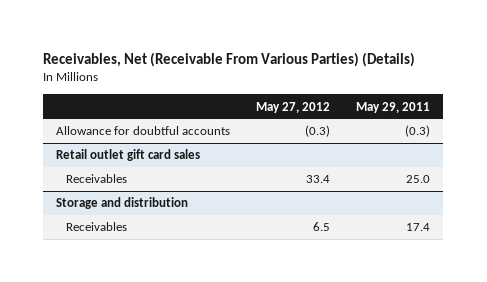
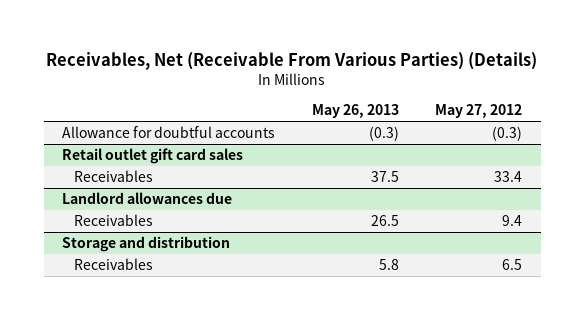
[356,101,431,113] May 29, 2011 -> none
none -> [311,104,399,119] May 26, 2013
none -> [62,192,233,205] Landlord allowances due
none -> [74,214,154,227] Receivables

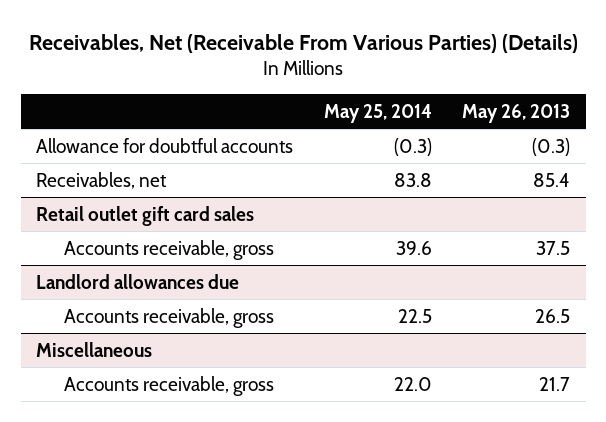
[435,104,523,119] May 27, 2012 -> none
none -> [323,103,432,123] May 25, 2014
none -> [36,171,168,189] Receivables, net
[74,170,154,183] Receivables -> [63,239,274,260] Accounts receivable, gross
[62,236,231,253] Storage and distribution -> none
[74,258,154,271] Receivables -> none
[74,214,154,227] Receivables -> [63,307,274,328] Accounts receivable, gross
none -> [36,341,153,357] Miscellaneous
none -> [63,375,274,396] Accounts receivable, gross

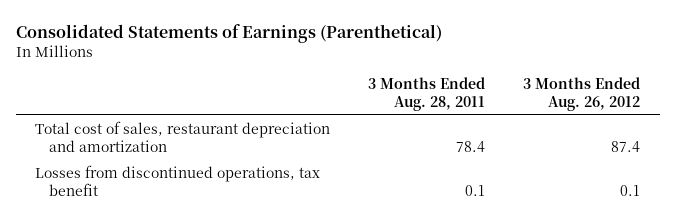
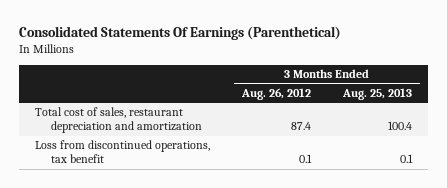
[15,23,442,43] Consolidated Statements of Earnings (Parenthetical) -> [19,26,342,41] Consolidated Statements Of Earnings (Parenthetical)
[368,76,486,111] 3 Months Ended Aug. 28, 2011 -> none
none -> [341,88,412,101] Aug. 25, 2013
[34,165,320,197] Losses from discontinued operations, tax benefit -> [35,140,211,164] Loss from discontinued operations, tax benefit

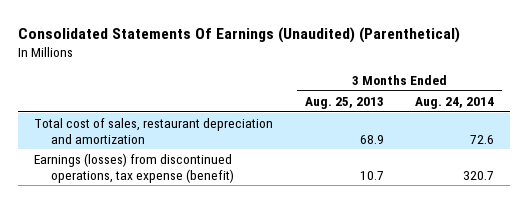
[19,26,342,41] Consolidated Statements Of Earnings (Parenthetical) -> [17,26,460,43] Consolidated Statements Of Earnings (Unaudited) (Parenthetical)
[241,88,312,101] Aug. 26, 2012 -> none
none -> [415,97,495,110] Aug. 24, 2014
[387,121,412,131] 100.4 -> [359,134,384,144] 68.9
[35,140,211,164] Loss from discontinued operations, tax benefit -> [33,153,234,183] Earnings (losses) from discontinued operations, tax expense (benefit)
[399,154,413,164] 0.1 -> [359,170,384,180] 10.7

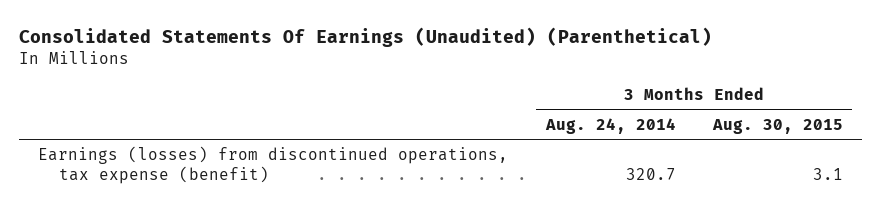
[304,97,384,110] Aug. 25, 2013 -> none
none -> [711,118,843,134] Aug. 30, 2015
[33,118,273,144] Total cost of sales, restaurant depreciation and amortization -> none

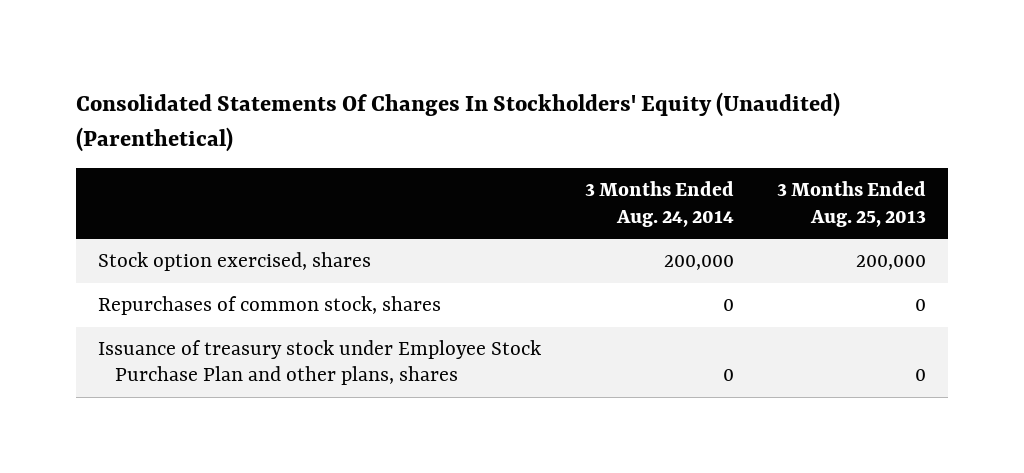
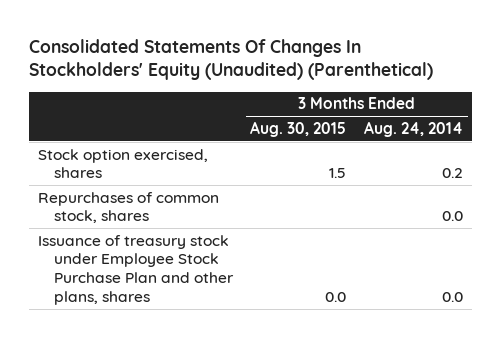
[777,181,927,227] 3 Months Ended Aug. 25, 2013 -> none
none -> [250,120,347,137] Aug. 30, 2015
[663,255,734,271] 200,000 -> [442,168,464,179] 0.2
[722,299,734,312] 0 -> [442,211,464,222] 0.0
[722,369,734,382] 0 -> [442,291,464,302] 0.0

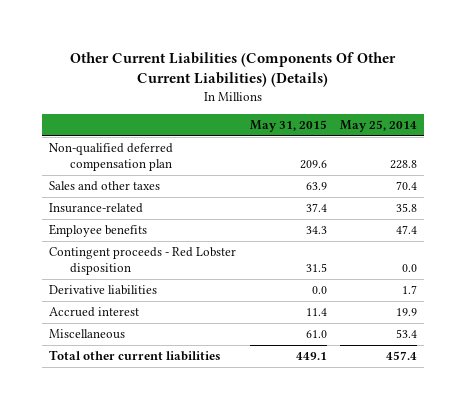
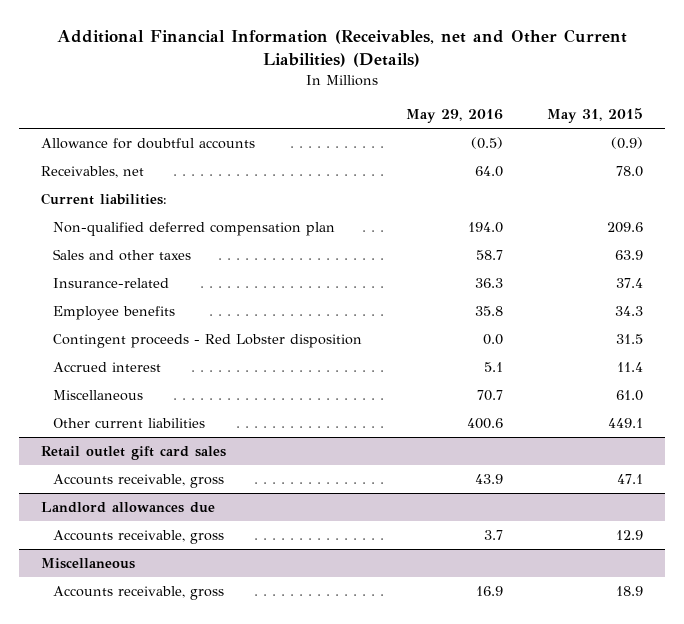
[70,51,397,88] Other Current Liabilities (Components Of Other Current Liabilities) (Details) -> [57,29,628,68] Additional Financial Information (Receivables, net and Other Current Liabilities) (Details)
[340,120,418,133] May 25, 2014 -> none
none -> [405,108,503,123] May 29, 2016
none -> [41,138,256,150] Allowance for doubtful accounts
none -> [41,166,145,179] Receivables, net
none -> [41,193,168,206] Current liabilities:
[49,285,158,296] Derivative liabilities -> none
[49,350,222,362] Total other current liabilities -> [52,418,205,429] Other current liabilities
none -> [41,446,227,461] Retail outlet gift card sales
none -> [52,474,224,489] Accounts receivable, gross
none -> [41,502,216,514] Landlord allowances due
none -> [52,530,224,545] Accounts receivable, gross
none -> [41,558,136,570] Miscellaneous
none -> [52,586,224,601] Accounts receivable, gross

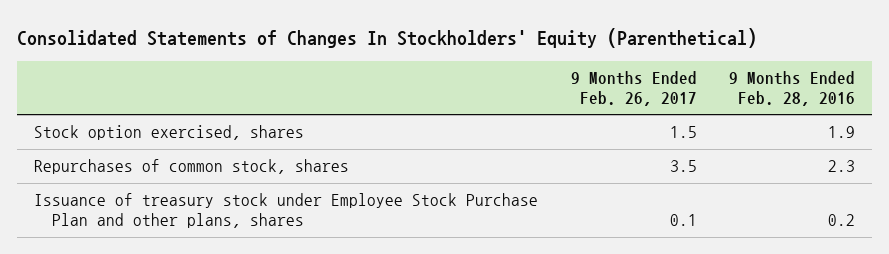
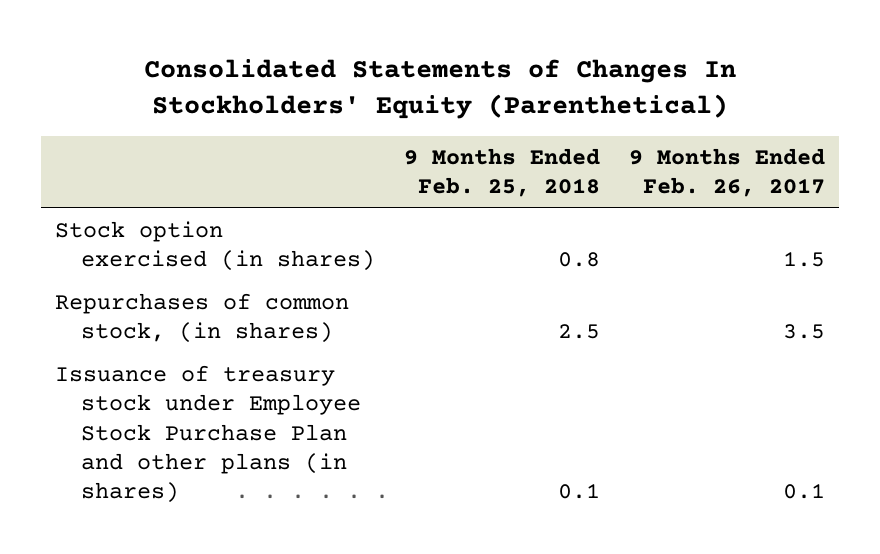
[729,70,856,106] 9 Months Ended Feb. 28, 2016 -> none
none -> [403,148,600,198] 9 Months Ended Feb. 25, 2018
[33,125,304,141] Stock option exercised, shares -> [55,220,375,272] Stock option exercised (in shares)
[33,159,349,175] Repurchases of common stock, shares -> [55,292,350,344] Repurchases of common stock, (in shares)
[33,193,538,229] Issuance of treasury stock under Employee Stock Purchase Plan and other plans, shares -> [55,364,361,504] Issuance of treasury stock under Employee Stock Purchase Plan and other plans (in shares)

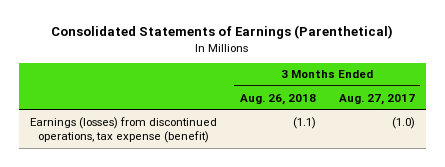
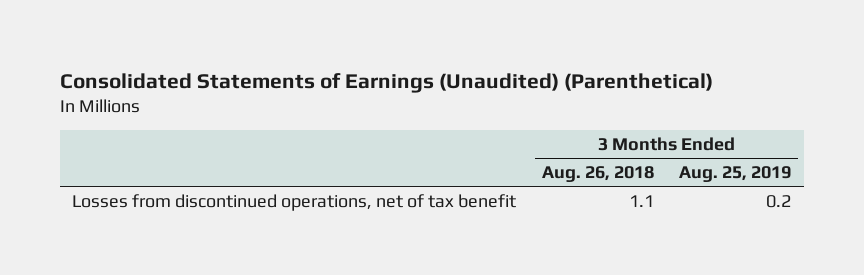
[51,25,394,40] Consolidated Statements of Earnings (Parenthetical) -> [59,72,713,93] Consolidated Statements of Earnings (Unaudited) (Parenthetical)
[338,93,415,105] Aug. 27, 2017 -> none
none -> [679,166,792,183] Aug. 25, 2019
[30,116,218,144] Earnings (losses) from discontinued operations, tax expense (benefit) -> [72,193,517,211] Losses from discontinued operations, net of tax benefit
[292,116,316,129] (1.1) -> [628,194,654,207] 1.1

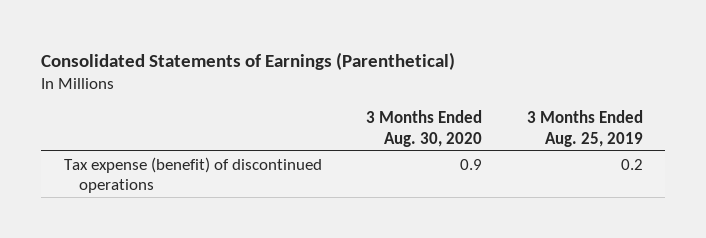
[59,72,713,93] Consolidated Statements of Earnings (Unaudited) (Parenthetical) -> [41,51,456,70] Consolidated Statements of Earnings (Parenthetical)
[541,166,654,183] Aug. 26, 2018 -> none
none -> [366,110,483,147] 3 Months Ended Aug. 30, 2020
[72,193,517,211] Losses from discontinued operations, net of tax benefit -> [63,156,322,194] Tax expense (benefit) of discontinued operations

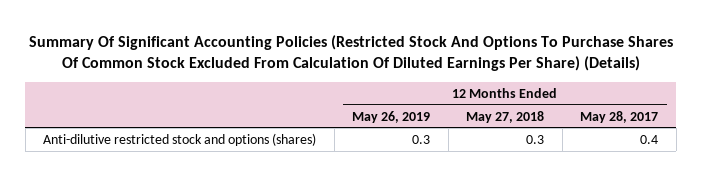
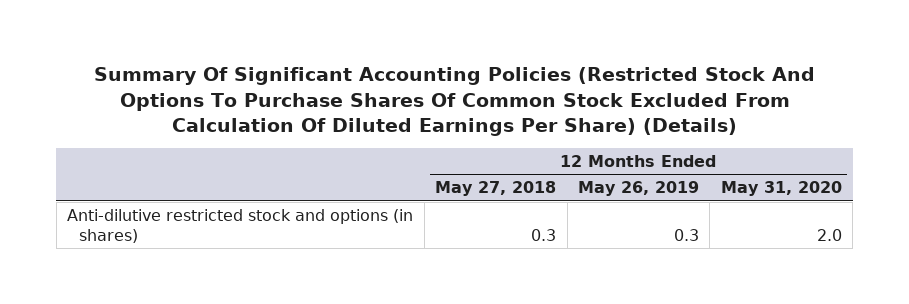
[580,110,659,123] May 28, 2017 -> none
none -> [720,181,842,197] May 31, 2020
[43,132,317,146] Anti-dilutive restricted stock and options (shares) -> [67,209,414,243] Anti-dilutive restricted stock and options (in shares)

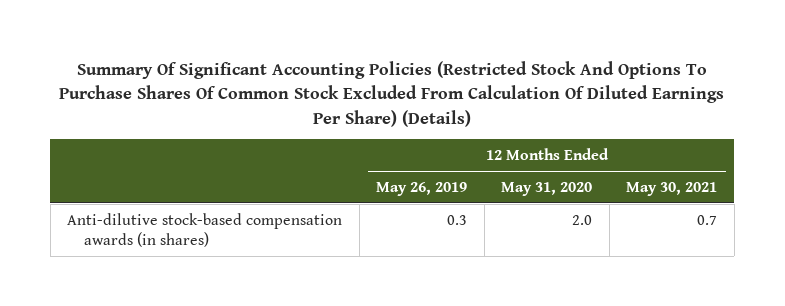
[435,181,557,197] May 27, 2018 -> none
none -> [626,181,718,196] May 30, 2021
[67,209,414,243] Anti-dilutive restricted stock and options (in shares) -> [67,212,343,247] Anti-dilutive stock-based compensation awards (in shares)

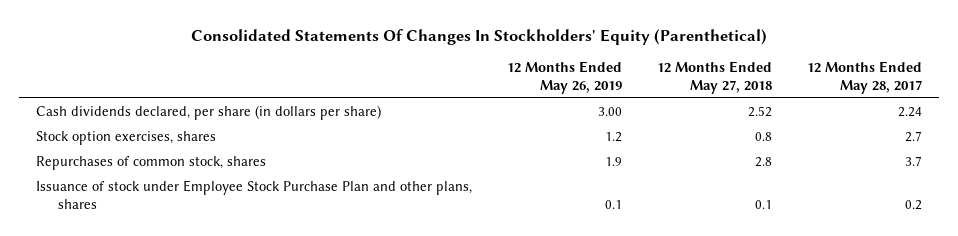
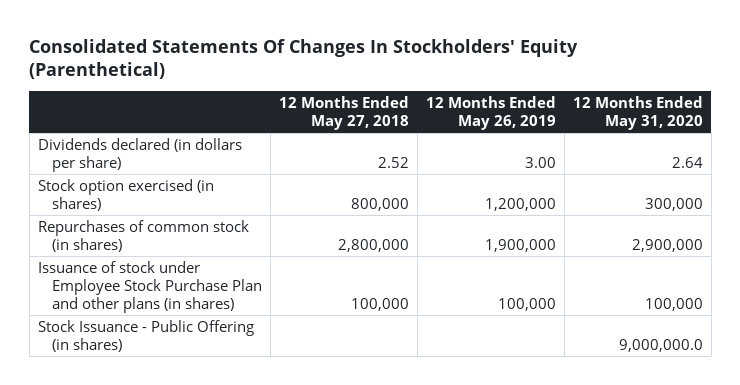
[806,61,922,94] 12 Months Ended May 28, 2017 -> none
none -> [572,96,703,131] 12 Months Ended May 31, 2020
[36,105,382,121] Cash dividends declared, per share (in dollars per share) -> [37,138,242,172] Dividends declared (in dollars per share)
[36,131,217,146] Stock option exercises, shares -> [37,179,214,211] Stock option exercised (in shares)
[605,132,623,143] 1.2 -> [484,197,556,211] 1,200,000
[755,132,773,142] 0.8 -> [350,197,409,211] 800,000
[36,156,267,171] Repurchases of common stock, shares -> [37,220,249,252] Repurchases of common stock (in shares)
[605,157,623,167] 1.9 -> [484,238,556,252] 1,900,000
[755,157,773,168] 2.8 -> [337,238,409,252] 2,800,000
[36,180,473,209] Issuance of stock under Employee Stock Purchase Plan and other plans, shares -> [37,261,262,313] Issuance of stock under Employee Stock Purchase Plan and other plans (in shares)
[605,199,623,209] 0.1 -> [497,297,556,311] 100,000
[755,199,773,209] 0.1 -> [350,297,409,311] 100,000
none -> [37,320,254,352] Stock Issuance - Public Offering (in shares)

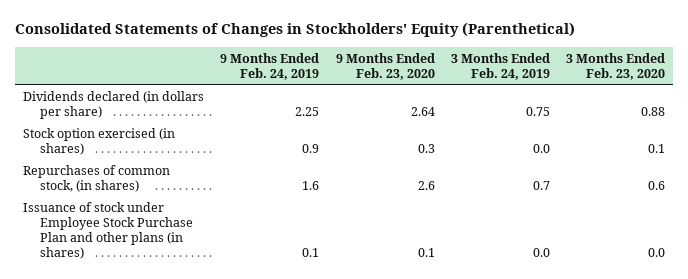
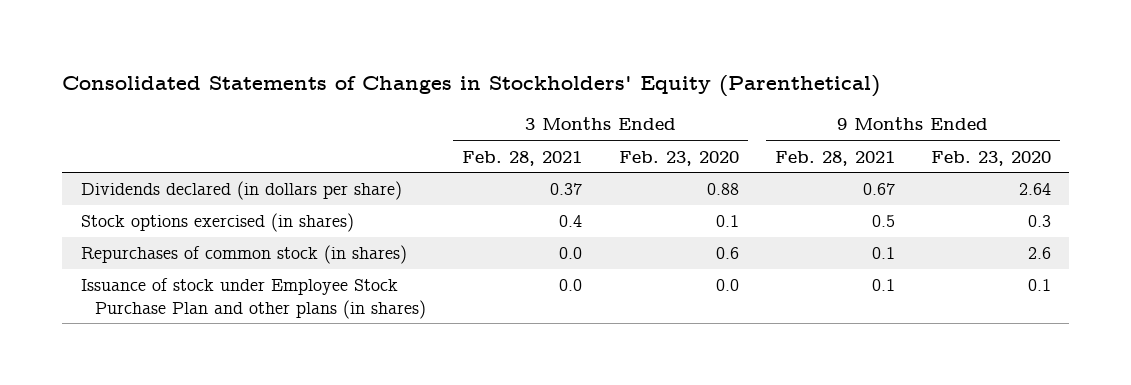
[220,52,320,80] 9 Months Ended Feb. 24, 2019 -> none
[450,52,550,80] 3 Months Ended Feb. 24, 2019 -> none
none -> [462,150,583,166] Feb. 28, 2021
none -> [774,150,895,166] Feb. 28, 2021
[22,127,175,155] Stock option exercised (in shares) -> [80,213,354,233] Stock options exercised (in shares)
[22,164,170,192] Repurchases of common stock, (in shares) -> [80,245,407,265] Repurchases of common stock (in shares)

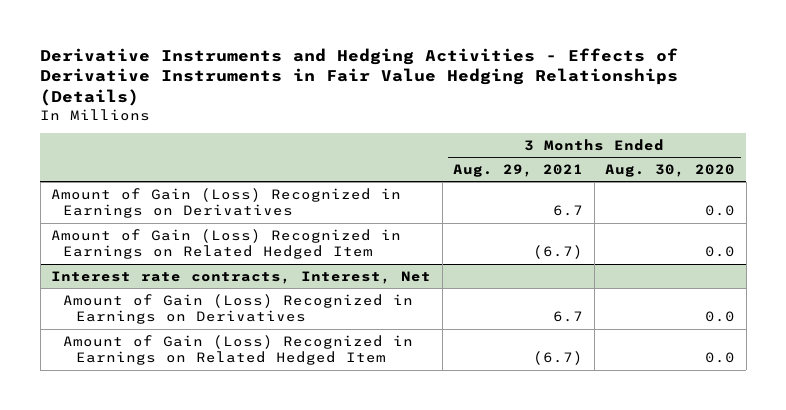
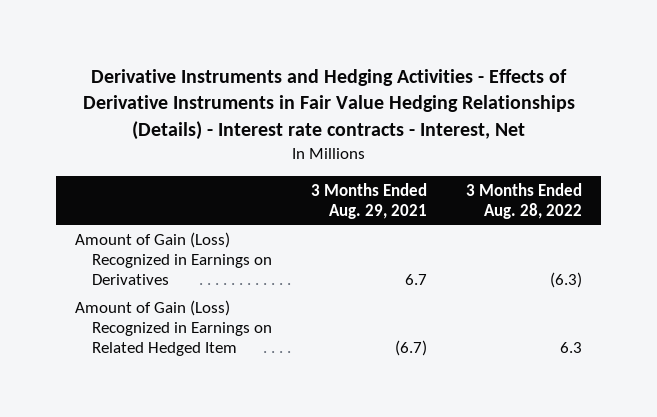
[40,47,679,107] Derivative Instruments and Hedging Activities - Effects of Derivative Instruments in Fair Value Hedging Relationships (Details) -> [82,68,575,140] Derivative Instruments and Hedging Activities - Effects of Derivative Instruments in Fair Value Hedging Relationships (Details) - Interest rate contracts - Interest, Net
[605,164,736,178] Aug. 30, 2020 -> none
none -> [465,182,582,219] 3 Months Ended Aug. 28, 2022
[51,270,432,284] Interest rate contracts, Interest, Net -> none
[63,293,414,325] Amount of Gain (Loss) Recognized in Earnings on Derivatives -> none
[63,334,414,366] Amount of Gain (Loss) Recognized in Earnings on Related Hedged Item -> none

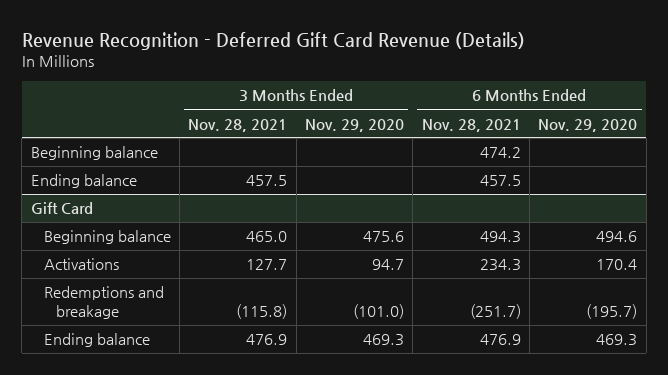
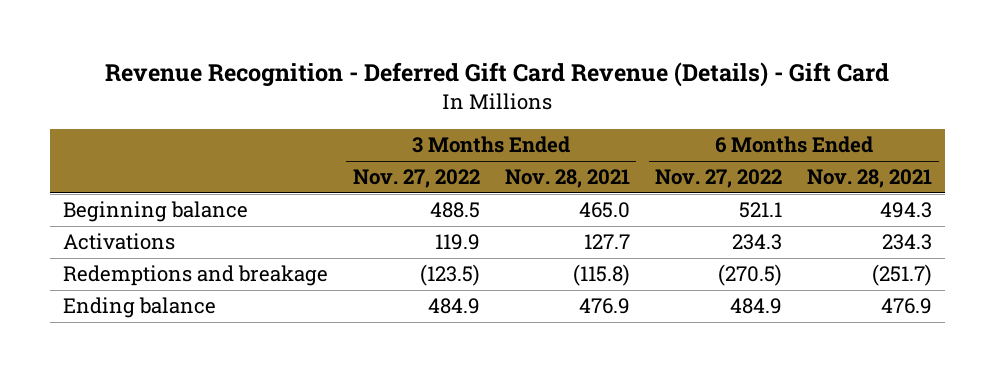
[21,31,525,50] Revenue Recognition - Deferred Gift Card Revenue (Details) -> [105,62,890,88] Revenue Recognition - Deferred Gift Card Revenue (Details) - Gift Card
[304,118,404,132] Nov. 29, 2020 -> none
[538,118,638,132] Nov. 29, 2020 -> none
none -> [352,169,480,189] Nov. 27, 2022
none -> [655,169,783,189] Nov. 27, 2022
[30,146,158,161] Beginning balance -> none
[30,174,137,189] Ending balance -> none
[30,202,93,215] Gift Card -> none

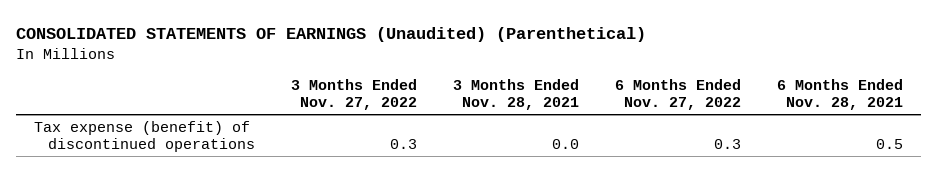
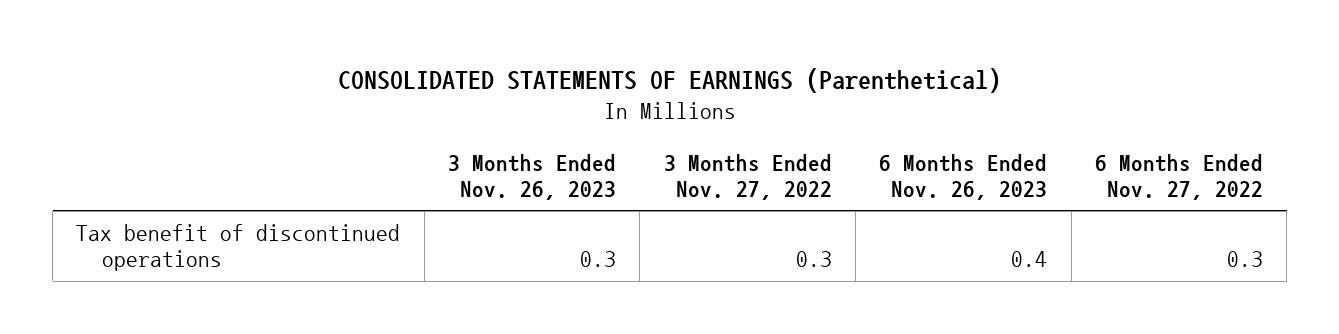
[15,26,646,42] CONSOLIDATED STATEMENTS OF EARNINGS (Unaudited) (Parenthetical) -> [337,67,1001,93] CONSOLIDATED STATEMENTS OF EARNINGS (Parenthetical)
[453,79,580,111] 3 Months Ended Nov. 28, 2021 -> none
[777,79,904,111] 6 Months Ended Nov. 28, 2021 -> none
none -> [448,153,617,200] 3 Months Ended Nov. 26, 2023
none -> [879,153,1048,200] 6 Months Ended Nov. 26, 2023
[33,120,256,152] Tax expense (benefit) of discontinued operations -> [76,224,401,272] Tax benefit of discontinued operations

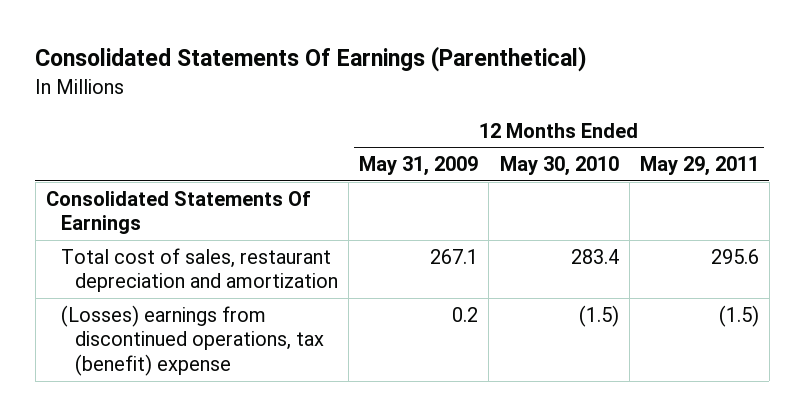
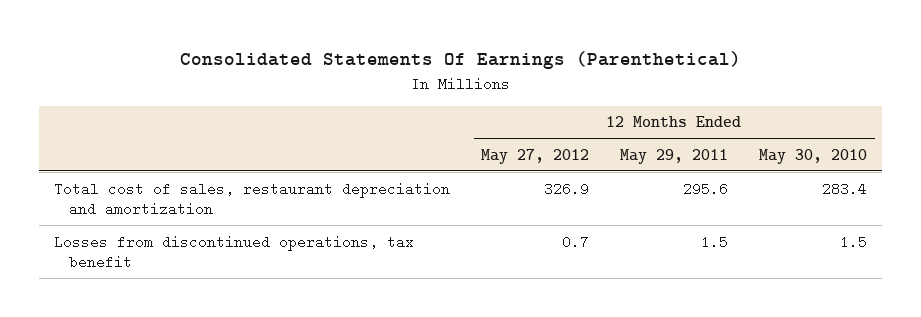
[359,156,479,177] May 31, 2009 -> none
none -> [481,148,590,164] May 27, 2012
[45,190,311,235] Consolidated Statements Of Earnings -> none
[60,304,325,376] (Losses) earnings from discontinued operations, tax (benefit) expense -> [54,234,415,270] Losses from discontinued operations, tax benefit
[578,304,619,327] (1.5) -> [840,234,868,249] 1.5
[718,304,759,327] (1.5) -> [701,234,729,249] 1.5

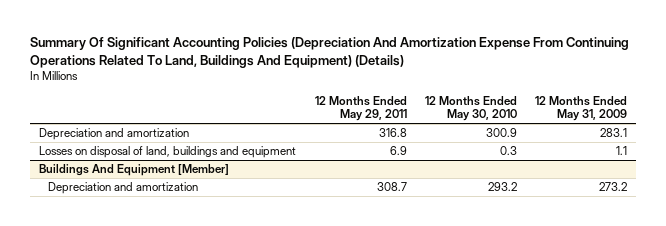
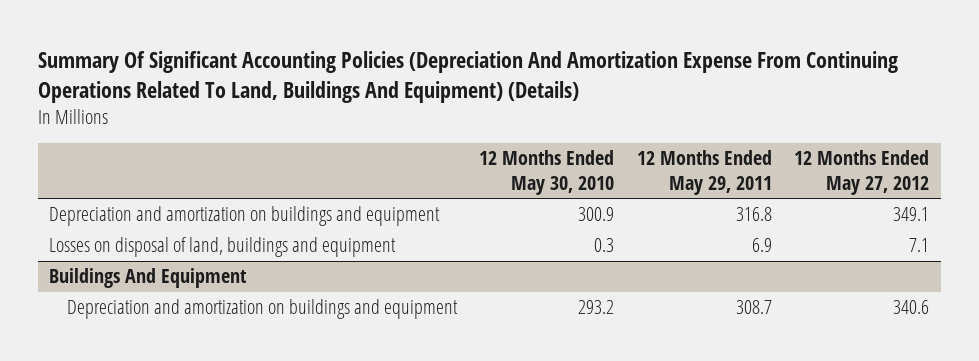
[535,95,628,122] 12 Months Ended May 31, 2009 -> none
none -> [794,150,930,195] 12 Months Ended May 27, 2012
[39,128,190,141] Depreciation and amortization -> [49,206,441,227] Depreciation and amortization on buildings and equipment
[39,164,230,177] Buildings And Equipment [Member] -> [49,268,248,289] Buildings And Equipment
[48,182,199,195] Depreciation and amortization -> [66,299,458,320] Depreciation and amortization on buildings and equipment

